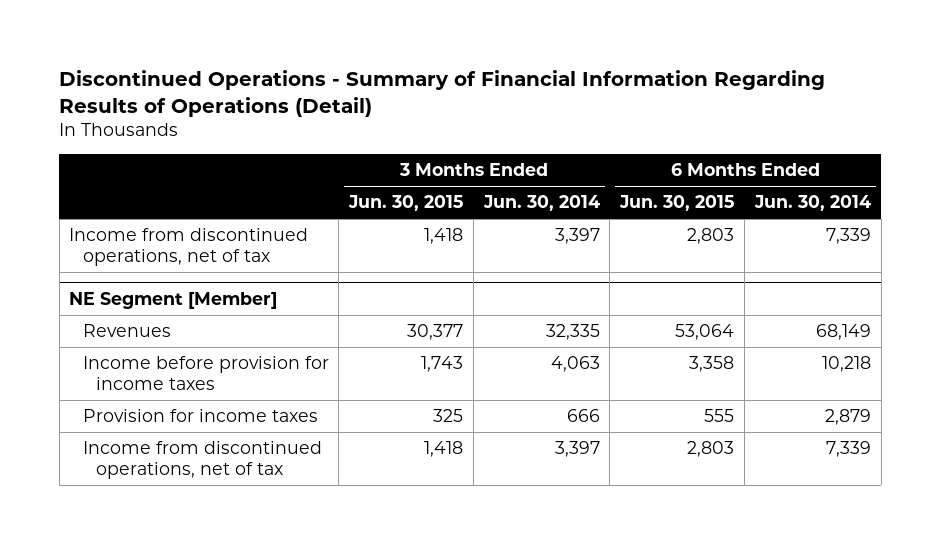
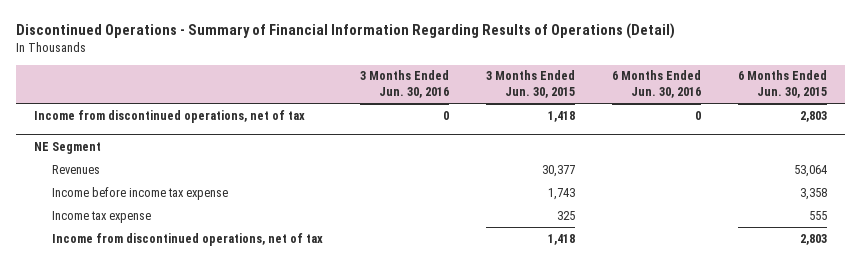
[482,195,600,212] Jun. 30, 2014 -> none
[753,195,871,212] Jun. 30, 2014 -> none
none -> [360,70,450,99] 3 Months Ended Jun. 30, 2016
none -> [611,70,701,99] 6 Months Ended Jun. 30, 2016
[69,291,278,309] NE Segment [Member] -> [34,141,102,154] NE Segment
[82,356,329,390] Income before provision for income taxes -> [52,186,229,200] Income before income tax expense
[82,409,318,423] Provision for income taxes -> [52,210,152,223] Income tax expense

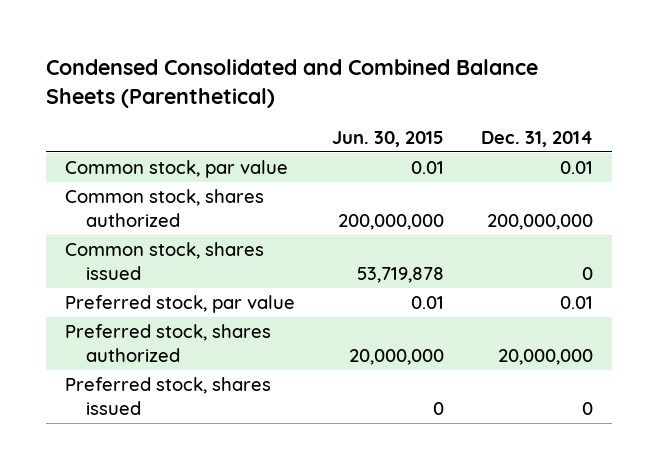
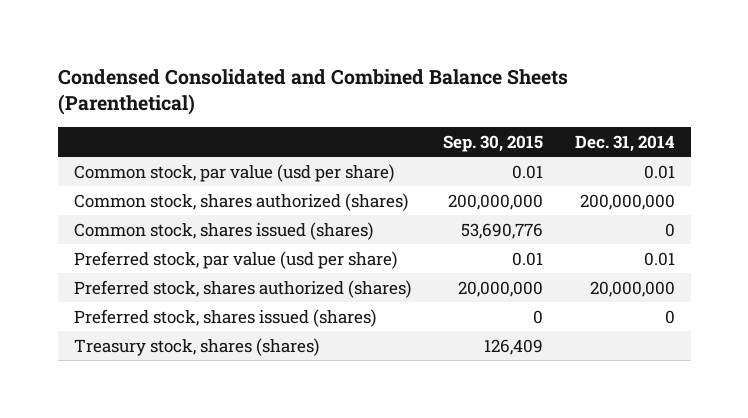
[331,130,444,147] Jun. 30, 2015 -> none
none -> [442,134,543,152] Sep. 30, 2015
[64,160,288,179] Common stock, par value -> [73,163,394,182] Common stock, par value (usd per share)
[64,189,264,228] Common stock, shares authorized -> [73,192,408,211] Common stock, shares authorized (shares)
[64,242,264,281] Common stock, shares issued -> [73,221,373,240] Common stock, shares issued (shares)
[64,295,295,314] Preferred stock, par value -> [73,250,397,269] Preferred stock, par value (usd per share)
[64,324,271,363] Preferred stock, shares authorized -> [73,279,411,298] Preferred stock, shares authorized (shares)
[64,377,271,416] Preferred stock, shares issued -> [73,308,376,327] Preferred stock, shares issued (shares)
none -> [73,337,319,356] Treasury stock, shares (shares)

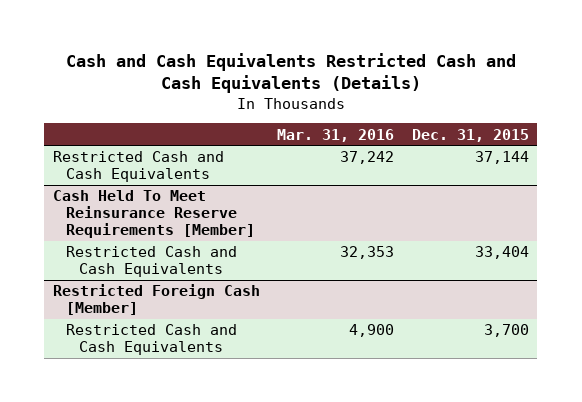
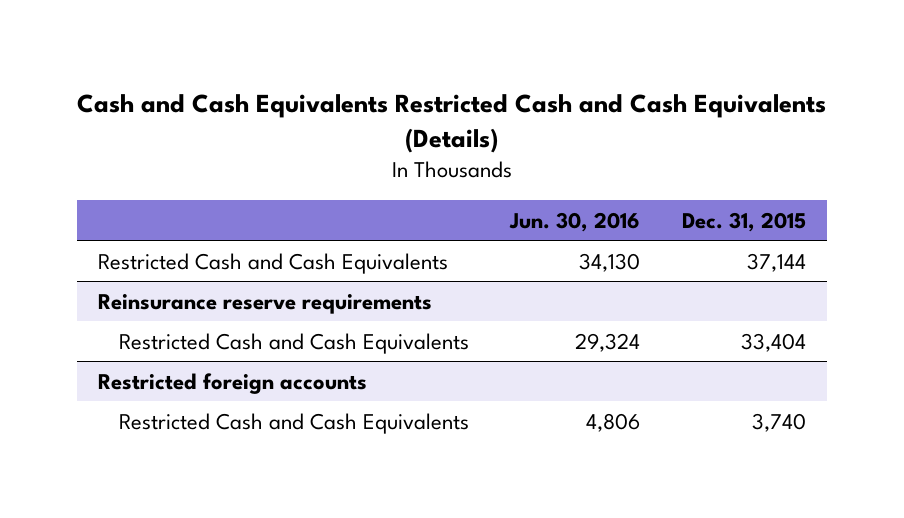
[277,128,395,142] Mar. 31, 2016 -> none
none -> [509,211,641,232] Jun. 30, 2016
[52,190,255,238] Cash Held To Meet Reinsurance Reserve Requirements [Member] -> [98,293,433,314] Reinsurance reserve requirements
[52,284,260,316] Restricted Foreign Cash [Member] -> [98,372,368,394] Restricted foreign accounts
[483,324,529,338] 3,700 -> [751,412,806,432] 3,740

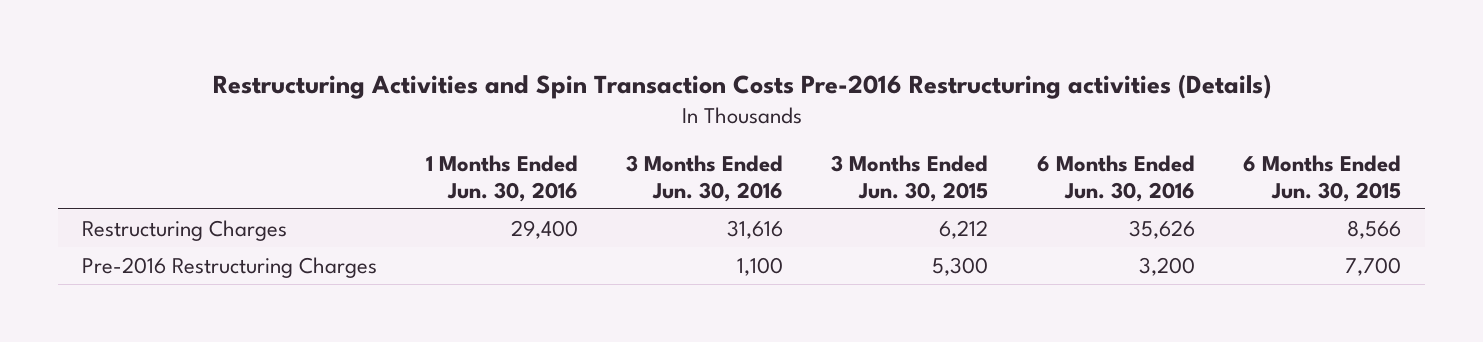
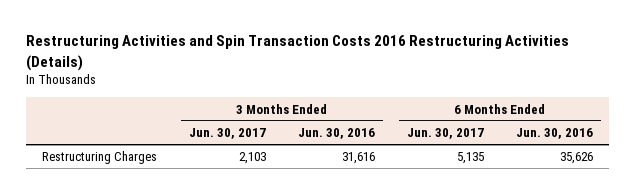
[212,73,1271,99] Restructuring Activities and Spin Transaction Costs Pre-2016 Restructuring activities (Details) -> [25,35,569,71] Restructuring Activities and Spin Transaction Costs 2016 Restructuring Activities (Details)
[425,155,578,202] 1 Months Ended Jun. 30, 2016 -> none
[831,155,989,202] 3 Months Ended Jun. 30, 2015 -> none
[1243,155,1402,202] 6 Months Ended Jun. 30, 2015 -> none
none -> [188,128,266,140] Jun. 30, 2017
none -> [406,128,484,140] Jun. 30, 2017
[82,256,378,278] Pre-2016 Restructuring Charges -> none

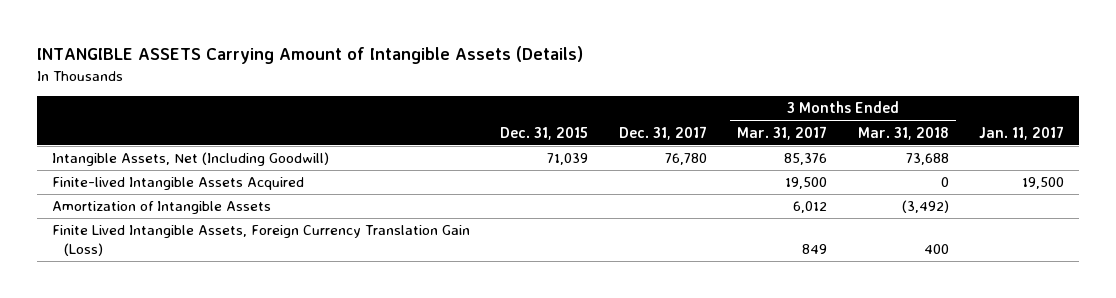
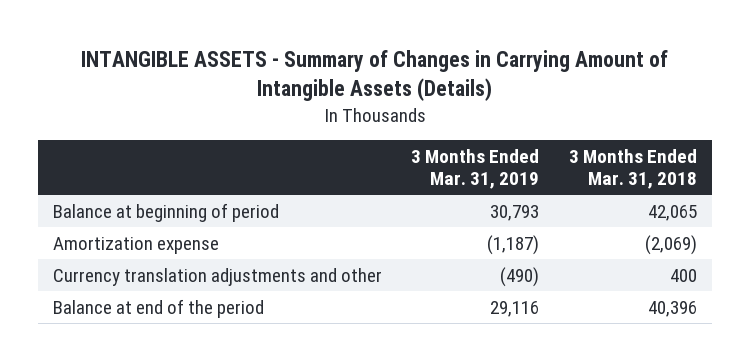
[36,46,583,65] INTANGIBLE ASSETS Carrying Amount of Intangible Assets (Details) -> [80,50,668,102] INTANGIBLE ASSETS - Summary of Changes in Carrying Amount of Intangible Assets (Details)
[500,126,589,140] Dec. 31, 2015 -> none
[618,125,707,140] Dec. 31, 2017 -> none
[737,125,828,140] Mar. 31, 2017 -> none
[979,125,1065,140] Jan. 11, 2017 -> none
none -> [411,149,540,190] 3 Months Ended Mar. 31, 2019
[52,152,330,167] Intangible Assets, Net (Including Goodwill) -> none
[52,177,305,191] Finite-lived Intangible Assets Acquired -> none
none -> [52,202,279,222] Balance at beginning of period
[52,201,272,215] Amortization of Intangible Assets -> [52,236,219,254] Amortization expense
[901,200,949,214] (3,492) -> [644,234,697,255] (2,069)
[52,225,471,256] Finite Lived Intangible Assets, Foreign Currency Translation Gain (Loss) -> [52,267,382,286] Currency translation adjustments and other
none -> [52,298,264,318] Balance at end of the period

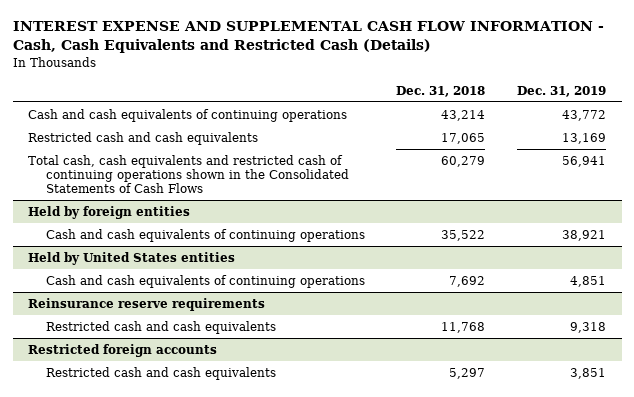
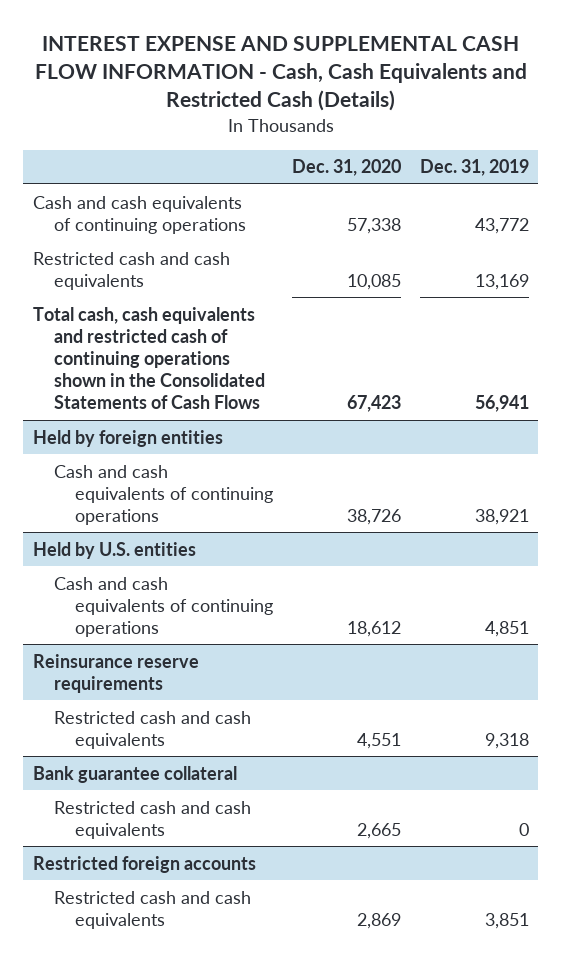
[396,85,486,97] Dec. 31, 2018 -> none
none -> [292,159,402,177] Dec. 31, 2020
[28,252,236,266] Held by United States entities -> [32,541,196,559] Held by U.S. entities
none -> [32,765,237,783] Bank guarantee collateral
none -> [54,800,252,839] Restricted cash and cash equivalents

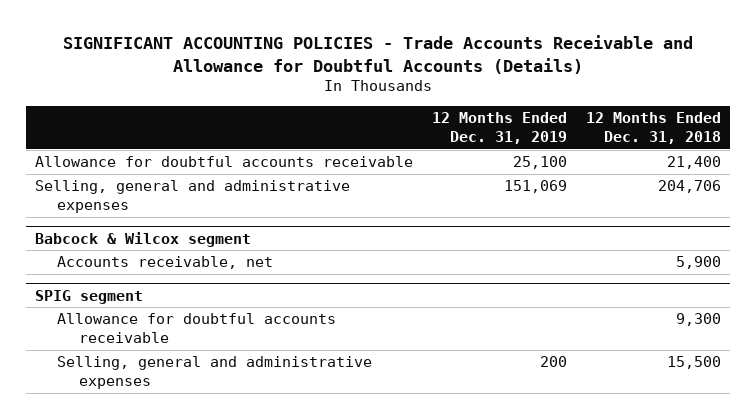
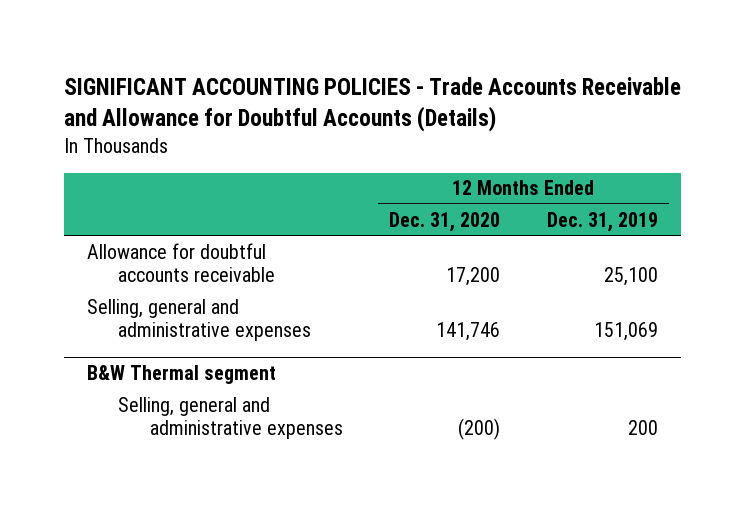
[585,112,721,145] 12 Months Ended Dec. 31, 2018 -> none
none -> [389,211,501,232] Dec. 31, 2020
[35,231,252,247] Babcock & Wilcox segment -> none
[57,256,274,270] Accounts receivable, net -> none
[57,313,337,344] Allowance for doubtful accounts receivable -> none
[35,289,144,304] SPIG segment -> [86,365,276,385] B&W Thermal segment

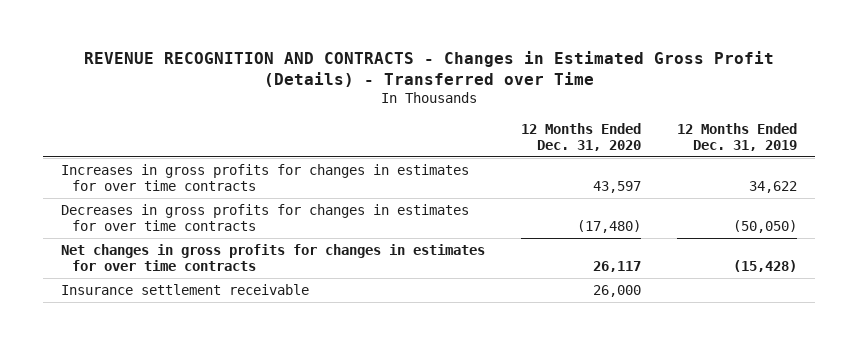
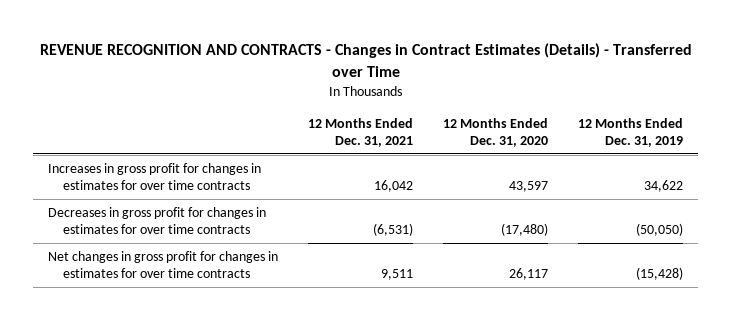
[84,50,775,88] REVENUE RECOGNITION AND CONTRACTS - Changes in Estimated Gross Profit (Details) - Transferred over Time -> [39,43,692,77] REVENUE RECOGNITION AND CONTRACTS - Changes in Contract Estimates (Details) - Transferred over Time
none -> [308,117,414,148] 12 Months Ended Dec. 31, 2021
[60,283,309,295] Insurance settlement receivable -> none
[60,163,469,191] Increases in gross profits for changes in estimates for over time contracts -> [48,162,262,191] Increases in gross profit for changes in estimates for over time contracts
[60,203,469,231] Decreases in gross profits for changes in estimates for over time contracts -> [48,206,267,235] Decreases in gross profit for changes in estimates for over time contracts
[60,243,485,271] Net changes in gross profits for changes in estimates for over time contracts -> [48,250,279,279] Net changes in gross profit for changes in estimates for over time contracts

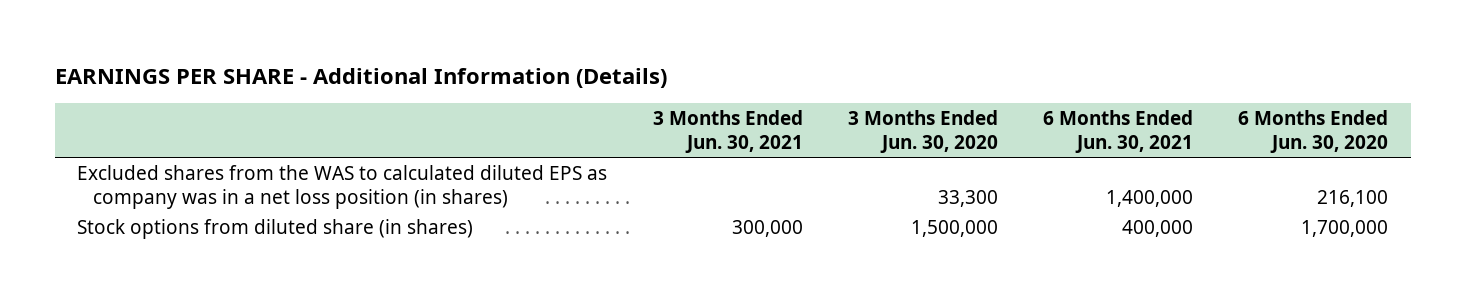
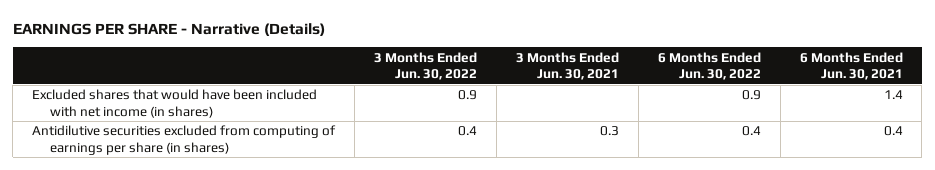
[54,68,667,89] EARNINGS PER SHARE - Additional Information (Details) -> [12,22,325,36] EARNINGS PER SHARE - Narrative (Details)
[847,109,998,154] 3 Months Ended Jun. 30, 2020 -> none
[1238,109,1389,154] 6 Months Ended Jun. 30, 2020 -> none
none -> [374,51,478,80] 3 Months Ended Jun. 30, 2022
none -> [657,51,761,80] 6 Months Ended Jun. 30, 2022
[77,164,608,209] Excluded shares from the WAS to calculated diluted EPS as company was in a net loss position (in shares) -> none
none -> [32,89,318,118] Excluded shares that would have been included with net income (in shares)
[77,218,474,239] Stock options from diluted share (in shares) -> [32,125,337,155] Antidilutive securities excluded from computing of earnings per share (in shares)
[731,219,803,237] 300,000 -> [599,126,619,137] 0.3
[1121,219,1193,237] 400,000 -> [883,126,903,137] 0.4

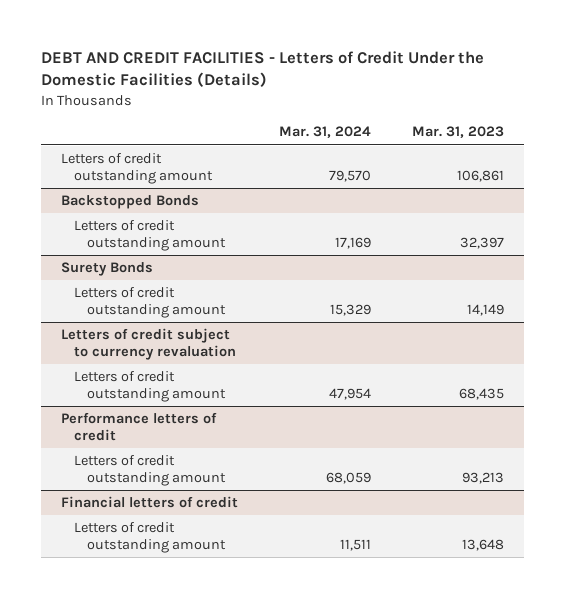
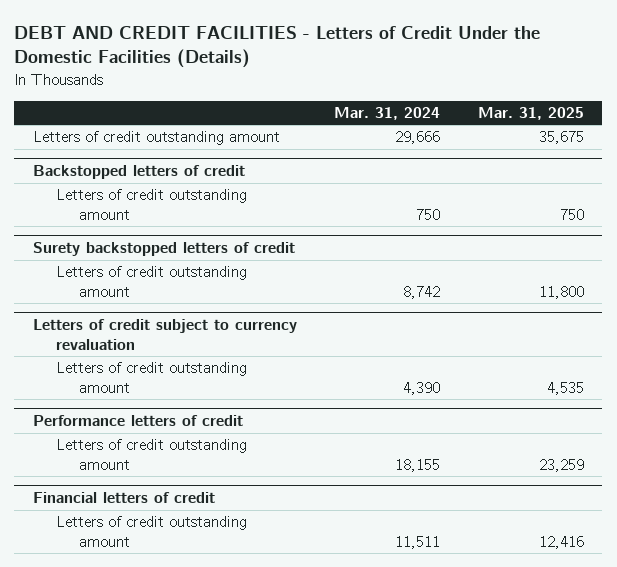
[412,126,505,139] Mar. 31, 2023 -> none
none -> [477,107,584,121] Mar. 31, 2025
[329,169,372,182] 79,570 -> [395,131,441,145] 29,666
[61,195,200,210] Backstopped Bonds -> [32,165,245,180] Backstopped letters of credit
[335,236,372,249] 17,169 -> [416,209,441,221] 750
[61,262,154,277] Surety Bonds -> [32,242,295,257] Surety backstopped letters of credit
[330,303,372,316] 15,329 -> [403,286,441,300] 8,742
[329,387,372,400] 47,954 -> [403,382,441,396] 4,390
[326,471,372,484] 68,059 -> [395,459,441,473] 18,155

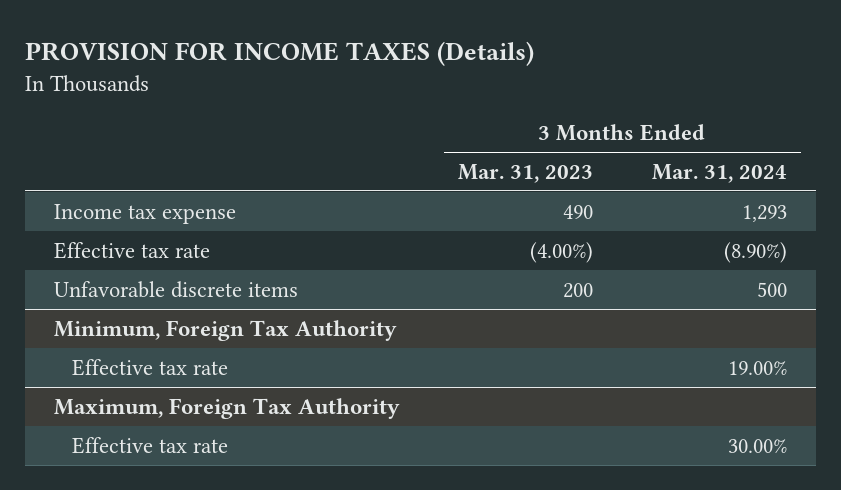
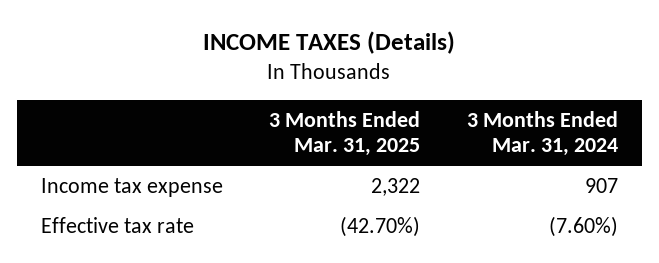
[24,41,534,67] PROVISION FOR INCOME TAXES (Details) -> [203,31,456,55] INCOME TAXES (Details)
[458,163,594,183] Mar. 31, 2023 -> none
none -> [269,110,421,157] 3 Months Ended Mar. 31, 2025
[53,280,298,298] Unfavorable discrete items -> none
[53,319,397,341] Minimum, Foreign Tax Authority -> none
[71,358,228,376] Effective tax rate -> none
[53,397,400,419] Maximum, Foreign Tax Authority -> none
[71,436,228,454] Effective tax rate -> none
[741,204,787,222] 1,293 -> [585,177,619,193] 907
[723,241,787,263] (8.90%) -> [549,215,619,237] (7.60%)

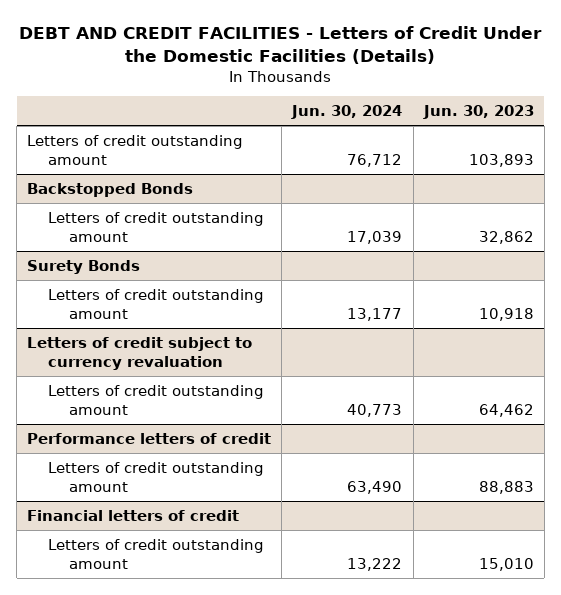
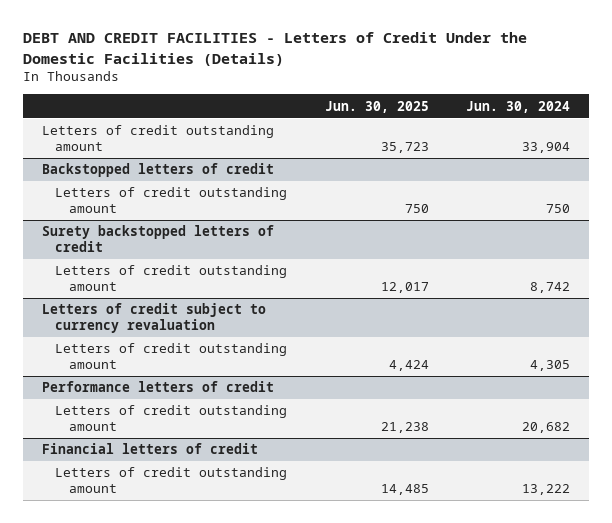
[422,104,534,119] Jun. 30, 2023 -> none
none -> [324,100,429,113] Jun. 30, 2025
[347,153,403,167] 76,712 -> [522,141,571,153] 33,904
[27,182,194,197] Backstopped Bonds -> [41,163,274,178] Backstopped letters of credit
[347,230,403,244] 17,039 -> [546,203,571,213] 750
[27,259,141,274] Surety Bonds -> [41,225,274,252] Surety backstopped letters of credit
[347,307,403,321] 13,177 -> [530,281,571,293] 8,742
[347,403,403,417] 40,773 -> [530,359,571,371] 4,305
[347,480,403,494] 63,490 -> [522,421,571,433] 20,682

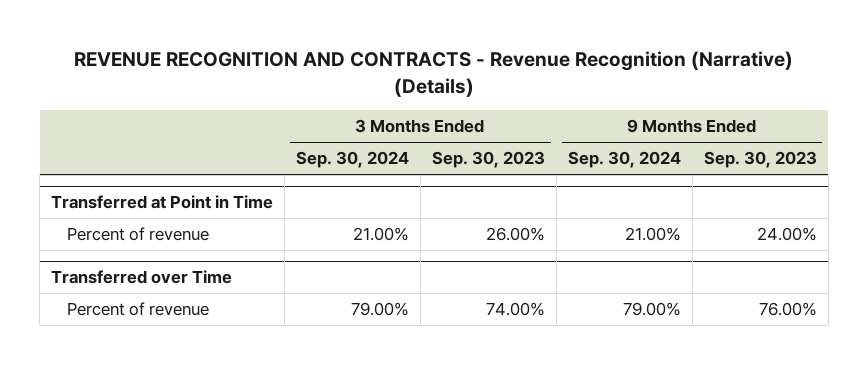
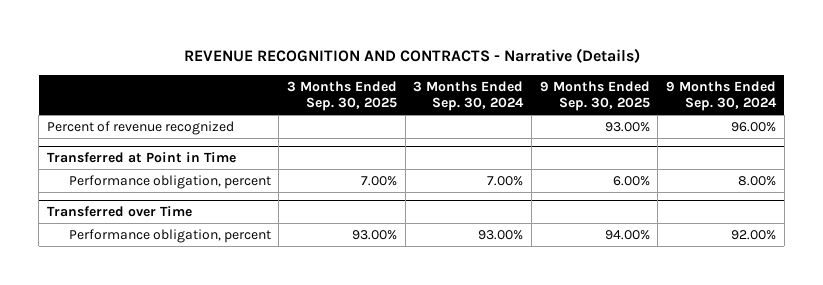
[73,51,793,97] REVENUE RECOGNITION AND CONTRACTS - Revenue Recognition (Narrative) (Details) -> [183,47,640,63] REVENUE RECOGNITION AND CONTRACTS - Narrative (Details)
[431,151,545,169] Sep. 30, 2023 -> none
[703,151,817,169] Sep. 30, 2023 -> none
none -> [287,80,398,112] 3 Months Ended Sep. 30, 2025
none -> [539,80,650,112] 9 Months Ended Sep. 30, 2025
none -> [47,120,235,135] Percent of revenue recognized
[66,227,209,242] Percent of revenue -> [68,174,271,189] Performance obligation, percent
[353,227,410,242] 21.00% -> [487,175,524,186] 7.00%
[624,227,681,242] 21.00% -> [738,175,777,186] 8.00%
[66,302,209,317] Percent of revenue -> [68,228,271,243] Performance obligation, percent
[351,302,410,317] 79.00% -> [478,229,524,240] 93.00%
[622,302,681,317] 79.00% -> [731,229,777,240] 92.00%

